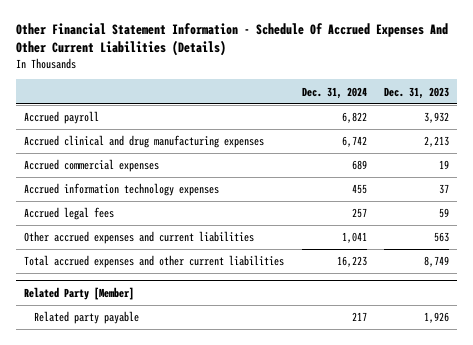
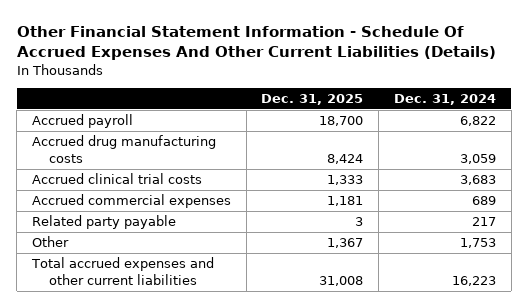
[383,86,449,99] Dec. 31, 2023 -> none
none -> [261,94,364,106] Dec. 31, 2025
[24,135,265,149] Accrued clinical and drug manufacturing expenses -> [31,135,216,163] Accrued drug manufacturing costs
[341,136,367,148] 6,742 -> [459,153,496,164] 3,059
none -> [31,173,202,185] Accrued clinical trial costs
[24,183,220,197] Accrued information technology expenses -> none
[24,207,115,221] Accrued legal fees -> none
[24,231,255,245] Other accrued expenses and current liabilities -> none
[24,286,135,300] Related Party [Member] -> none
none -> [31,236,69,248] Other
[24,255,285,269] Total accrued expenses and other current liabilities -> [30,257,214,285] Total accrued expenses and other current liabilities

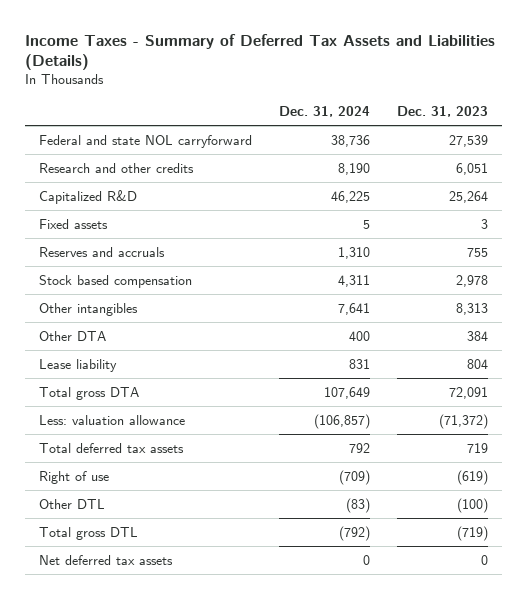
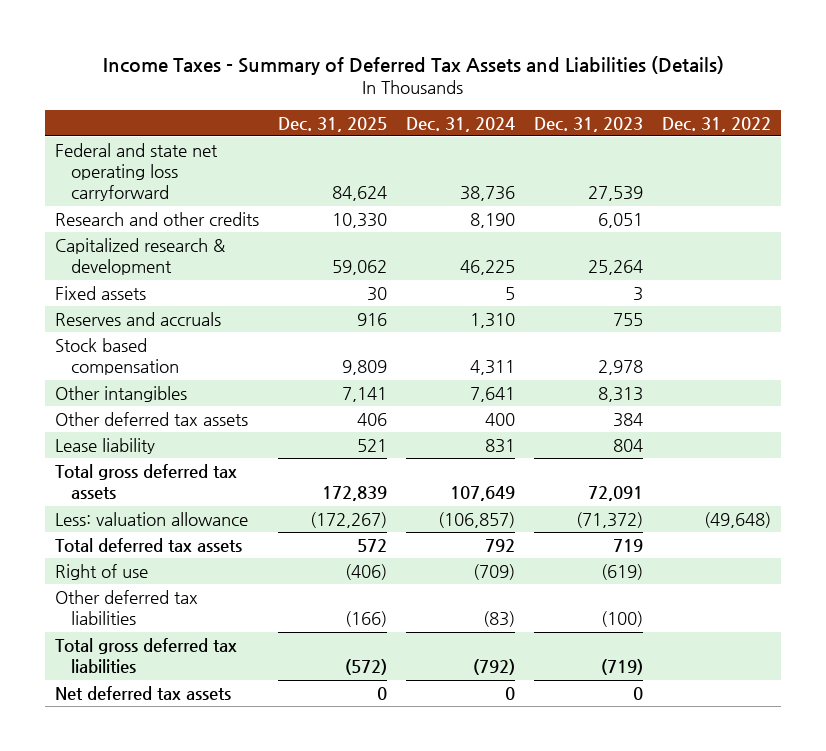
none -> [277,116,387,132] Dec. 31, 2025
none -> [662,116,772,132] Dec. 31, 2022
[38,134,252,148] Federal and state NOL carryforward -> [54,142,218,202] Federal and state net operating loss carryforward
[38,189,137,204] Capitalized R&D -> [54,237,225,276] Capitalized research & development
[38,330,106,341] Other DTA -> [54,411,248,426] Other deferred tax assets
[38,386,139,400] Total gross DTA -> [54,463,237,500] Total gross deferred tax assets
[38,498,105,509] Other DTL -> [54,589,198,626] Other deferred tax liabilities
[38,526,138,540] Total gross DTL -> [54,637,237,674] Total gross deferred tax liabilities

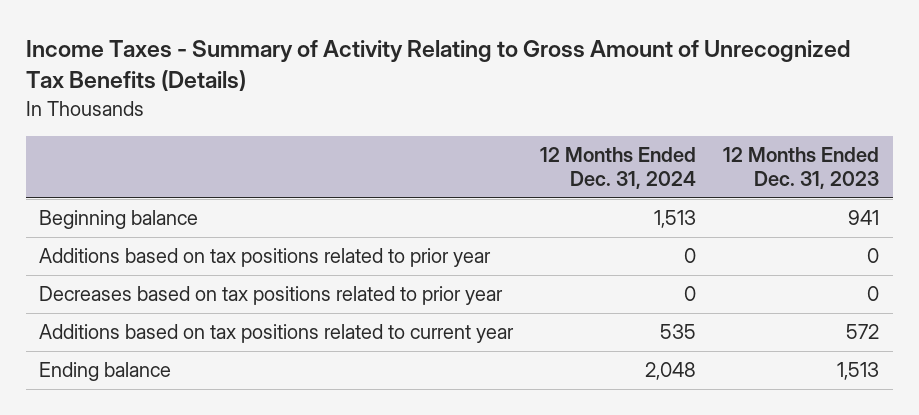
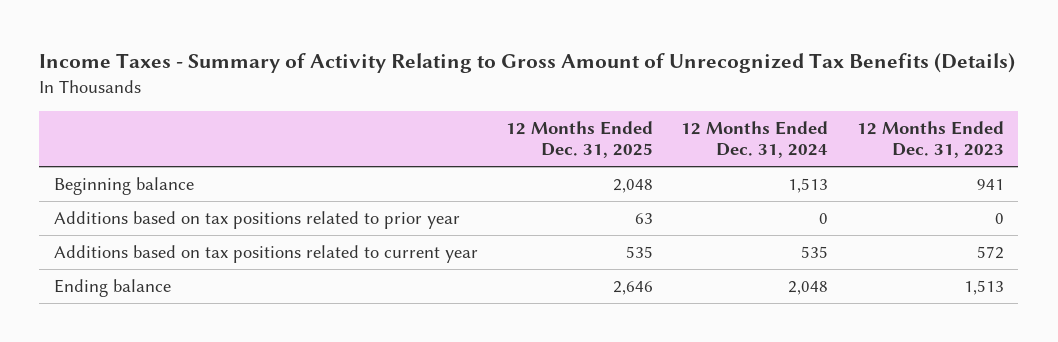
none -> [506,120,654,159] 12 Months Ended Dec. 31, 2025
[39,286,504,306] Decreases based on tax positions related to prior year -> none

